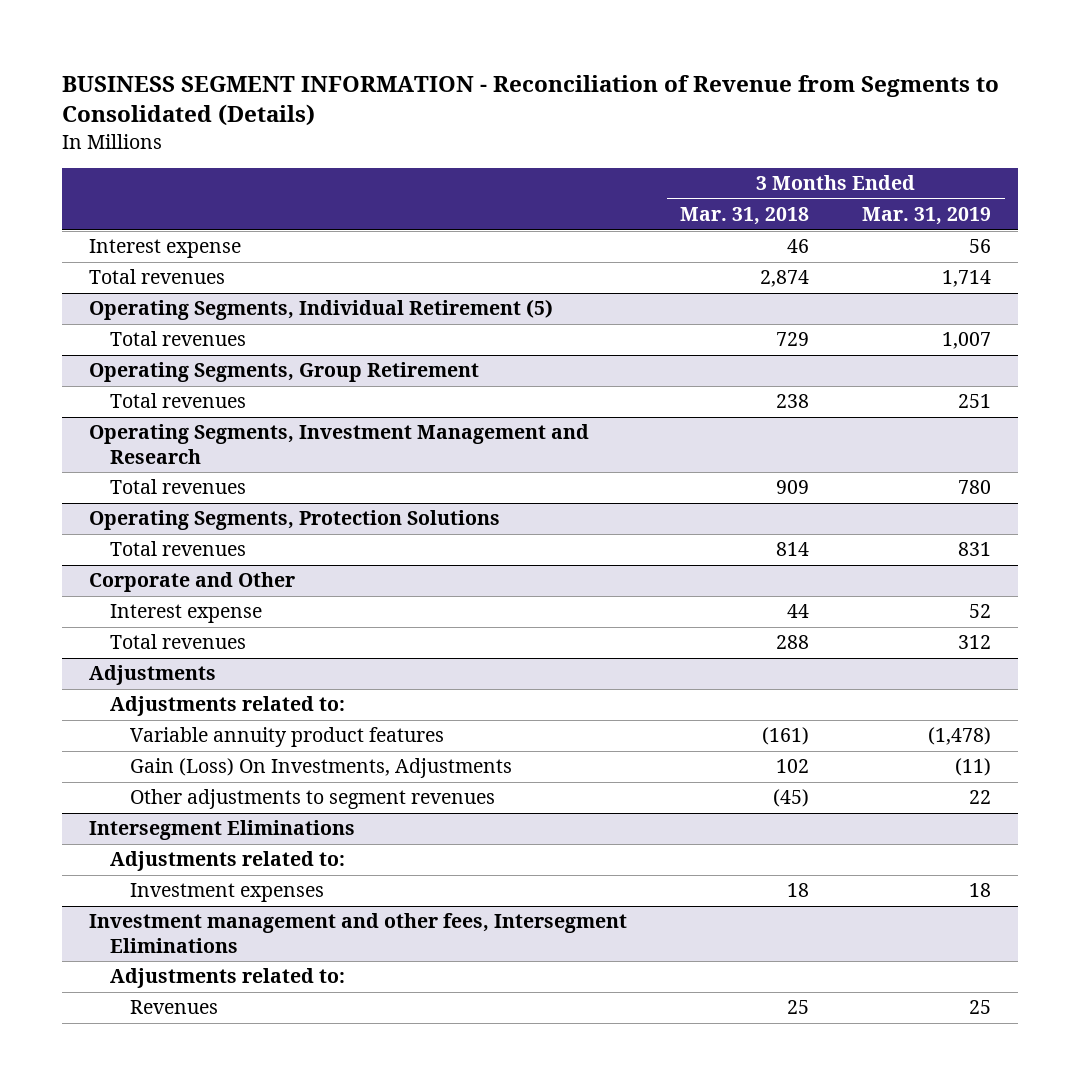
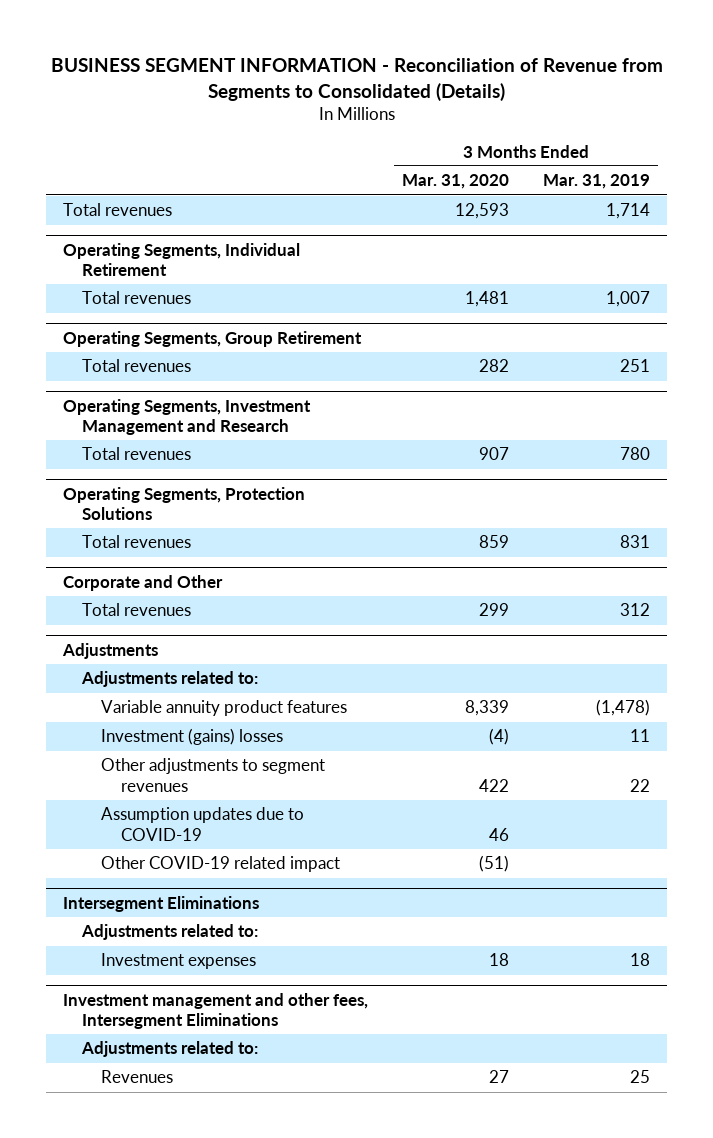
[680,207,810,226] Mar. 31, 2018 -> none
none -> [402,174,510,190] Mar. 31, 2020
[88,239,241,259] Interest expense -> none
[88,299,553,321] Operating Segments, Individual Retirement (5) -> [63,242,301,276] Operating Segments, Individual Retirement
[109,604,262,624] Interest expense -> none
[130,758,513,779] Gain (Loss) On Investments, Adjustments -> [101,728,284,746] Investment (gains) losses
[955,758,992,777] (11) -> [629,729,650,743] 11
none -> [101,807,305,841] Assumption updates due to COVID-19
none -> [101,856,341,873] Other COVID-19 related impact

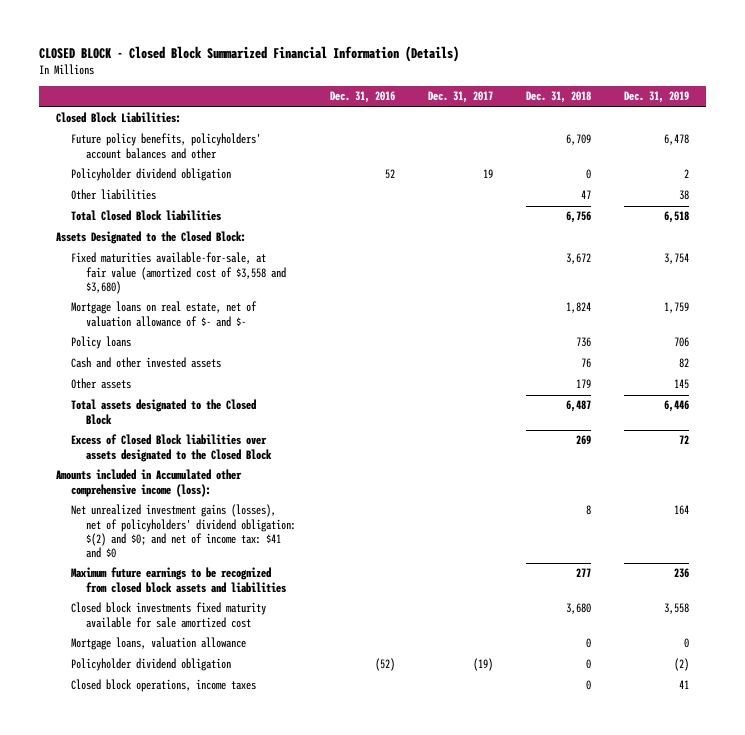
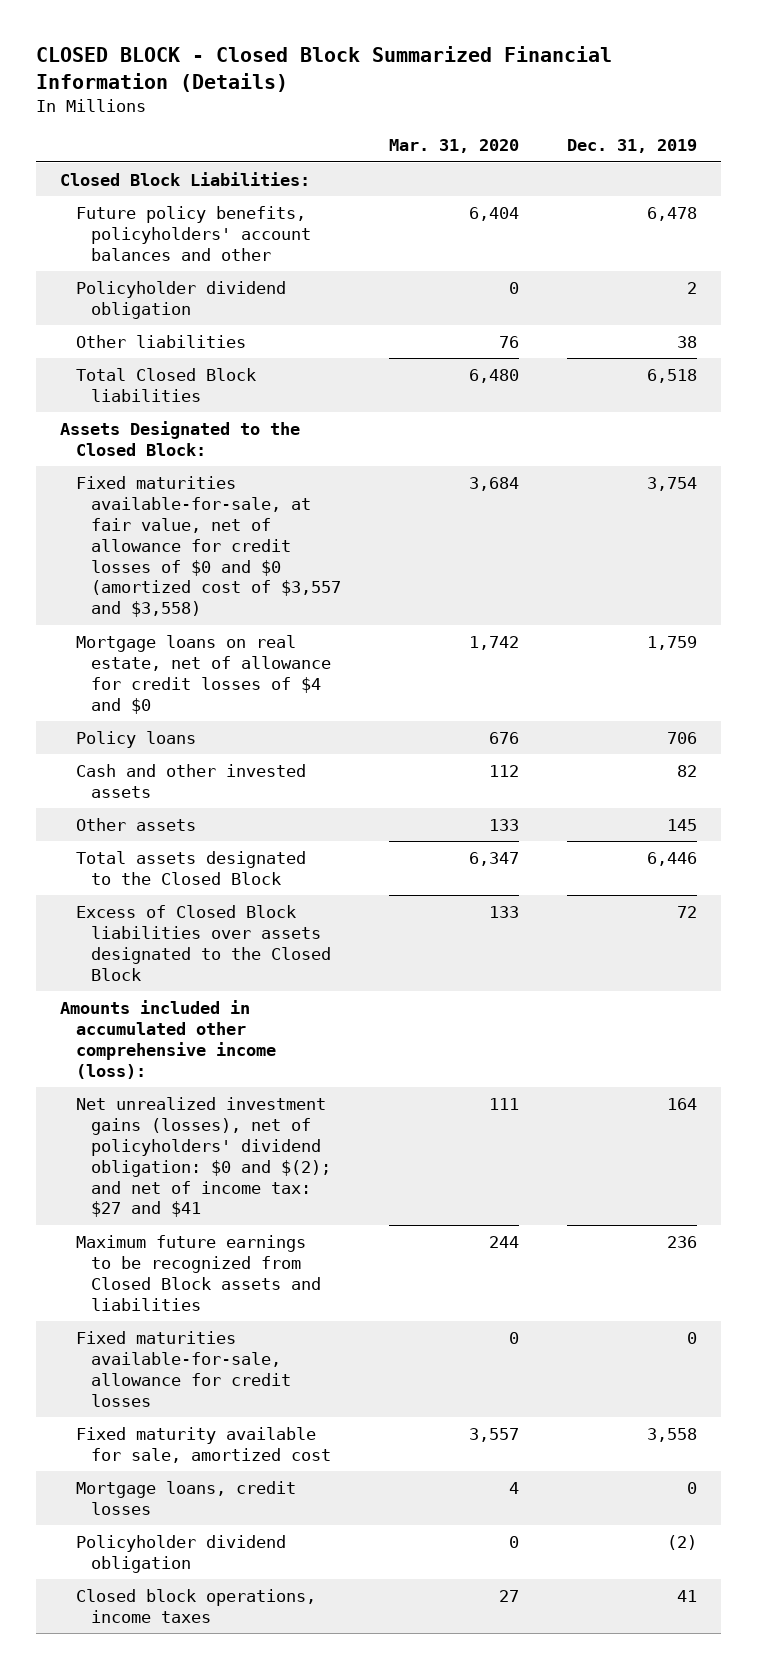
[329,91,395,104] Dec. 31, 2016 -> none
[427,91,493,104] Dec. 31, 2017 -> none
[526,91,592,104] Dec. 31, 2018 -> none
none -> [389,139,520,154] Mar. 31, 2020
[71,252,287,294] Fixed maturities available-for-sale, at fair value (amortized cost of $3,558 and $3,680) -> [75,475,341,618] Fixed maturities available-for-sale, at fair value, net of allowance for credit losses of $0 and $0 (amortized cost of $3,557 and $3,558)
[71,301,258,327] Mortgage loans on real estate, net of valuation allowance of $- and $- -> [75,634,331,714] Mortgage loans on real estate, net of allowance for credit losses of $4 and $0
[71,637,247,651] Mortgage loans, valuation allowance -> none
[55,469,242,497] Amounts included in Accumulated other comprehensive income (loss): -> [60,999,276,1079] Amounts included in accumulated other comprehensive income (loss):
[71,504,297,558] Net unrealized investment gains (losses), net of policyholders' dividend obligation: $(2) and $0; and net of income tax: $41 and $0 -> [75,1096,331,1218] Net unrealized investment gains (losses), net of policyholders' dividend obligation: $0 and $(2); and net of income tax: $27 and $41
[71,567,287,593] Maximum future earnings to be recognized from closed block assets and liabilities -> [75,1234,321,1311] Maximum future earnings to be recognized from Closed Block assets and liabilities
none -> [75,1330,291,1407] Fixed maturities available-for-sale, allowance for credit losses
[71,602,267,628] Closed block investments fixed maturity available for sale amortized cost -> [75,1426,331,1463] Fixed maturity available for sale, amortized cost
none -> [75,1480,296,1515] Mortgage loans, credit losses

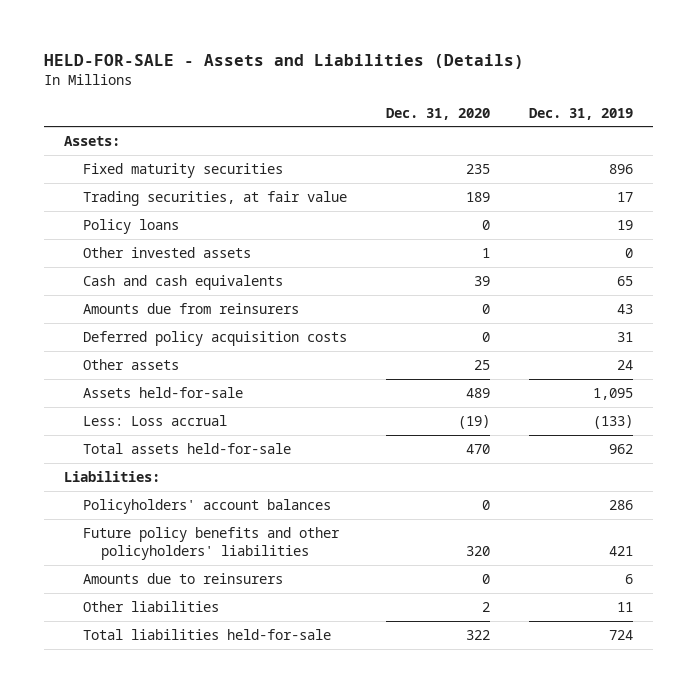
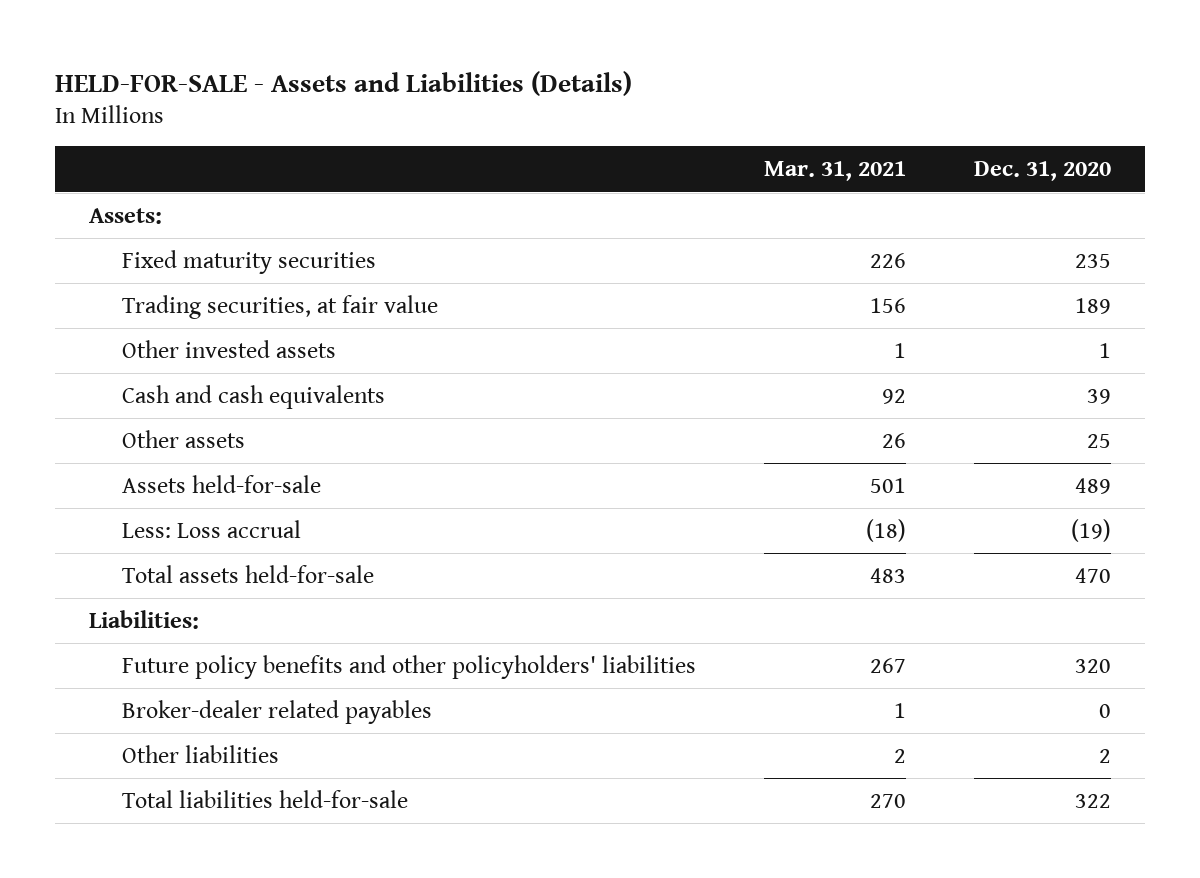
[529,107,634,120] Dec. 31, 2019 -> none
none -> [763,161,906,182] Mar. 31, 2021
[82,218,179,234] Policy loans -> none
[82,302,299,314] Amounts due from reinsurers -> none
[82,330,347,346] Deferred policy acquisition costs -> none
[82,498,331,514] Policyholders' account balances -> none
[82,572,283,584] Amounts due to reinsurers -> none
none -> [121,699,432,724] Broker-dealer related payables

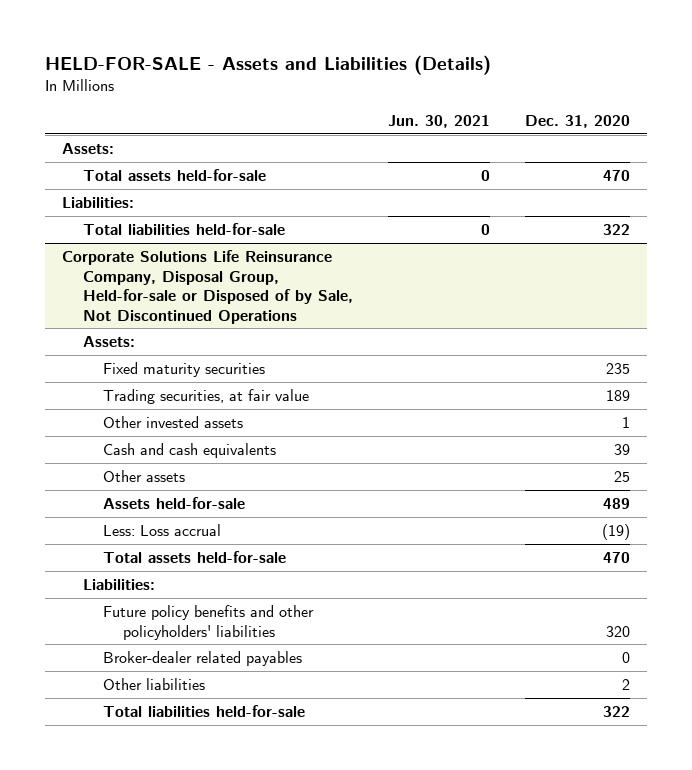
[763,161,906,182] Mar. 31, 2021 -> none
none -> [387,115,490,129] Jun. 30, 2021
none -> [82,168,266,181] Total assets held-for-sale
none -> [62,196,135,208] Liabilities:
none -> [82,222,285,235] Total liabilities held-for-sale
none -> [62,249,353,324] Corporate Solutions Life Reinsurance Company, Disposal Group, Held-for-sale or Disposed of by Sale, Not Discontinued Operations
none -> [82,335,135,347] Assets:

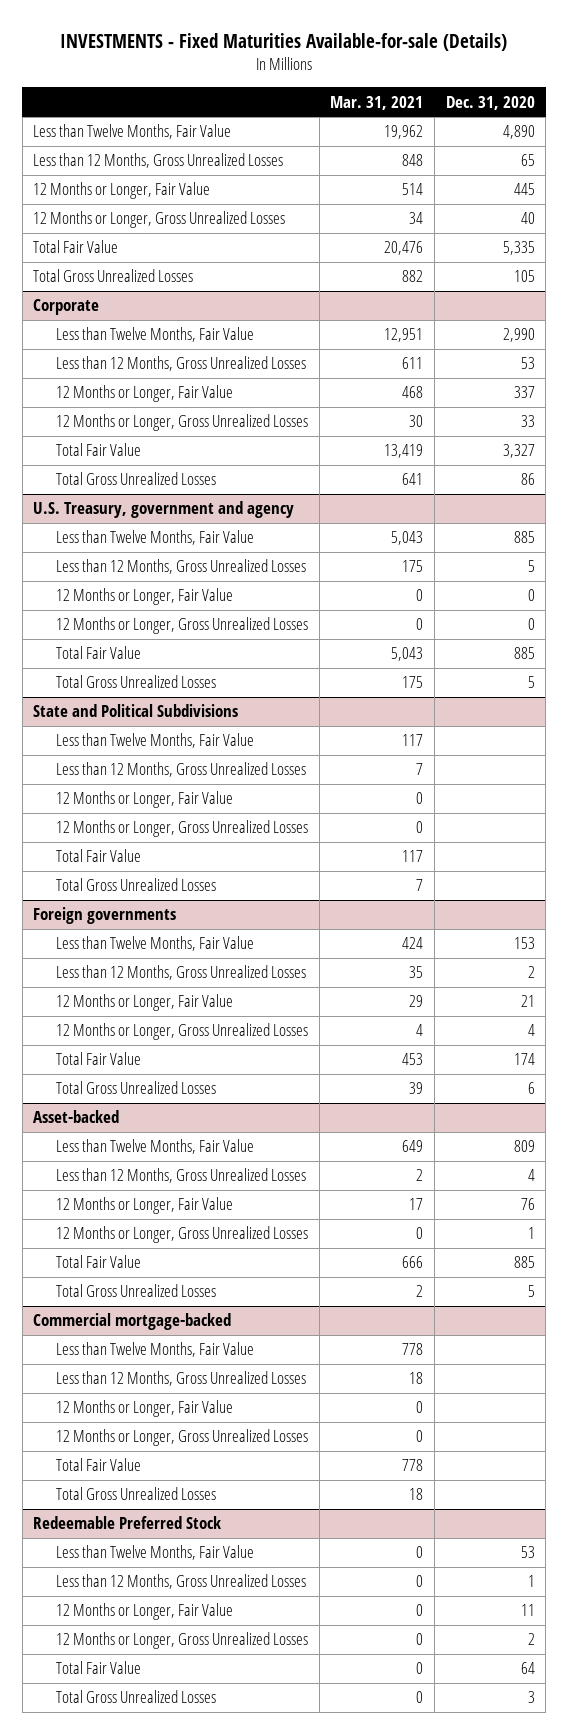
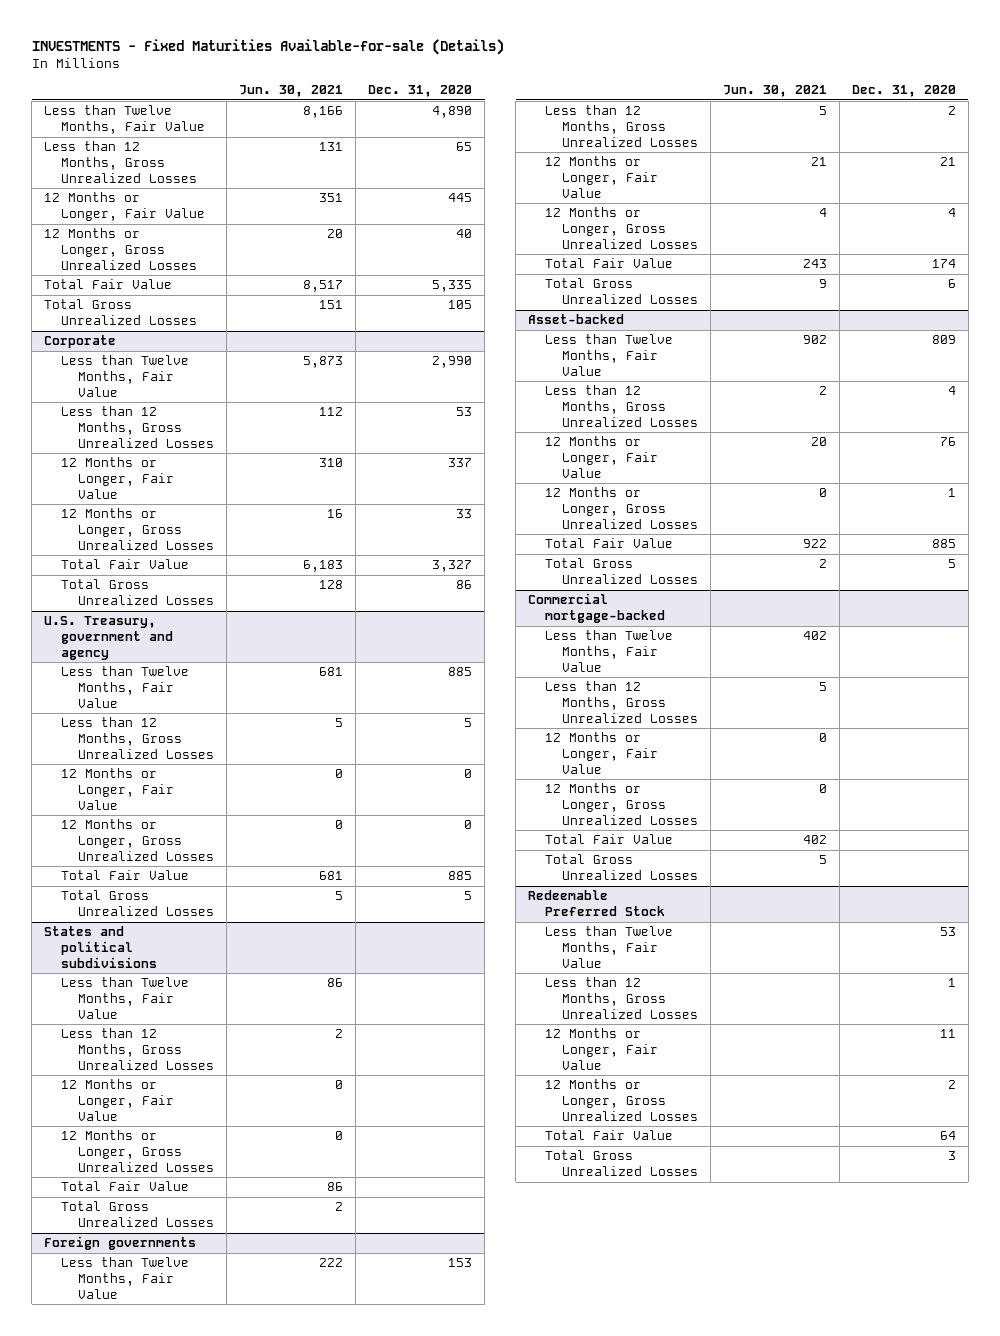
[330,95,424,110] Mar. 31, 2021 -> none
none -> [239,85,344,98] Jun. 30, 2021
[33,704,239,718] State and Political Subdivisions -> [44,926,158,968] States and political subdivisions

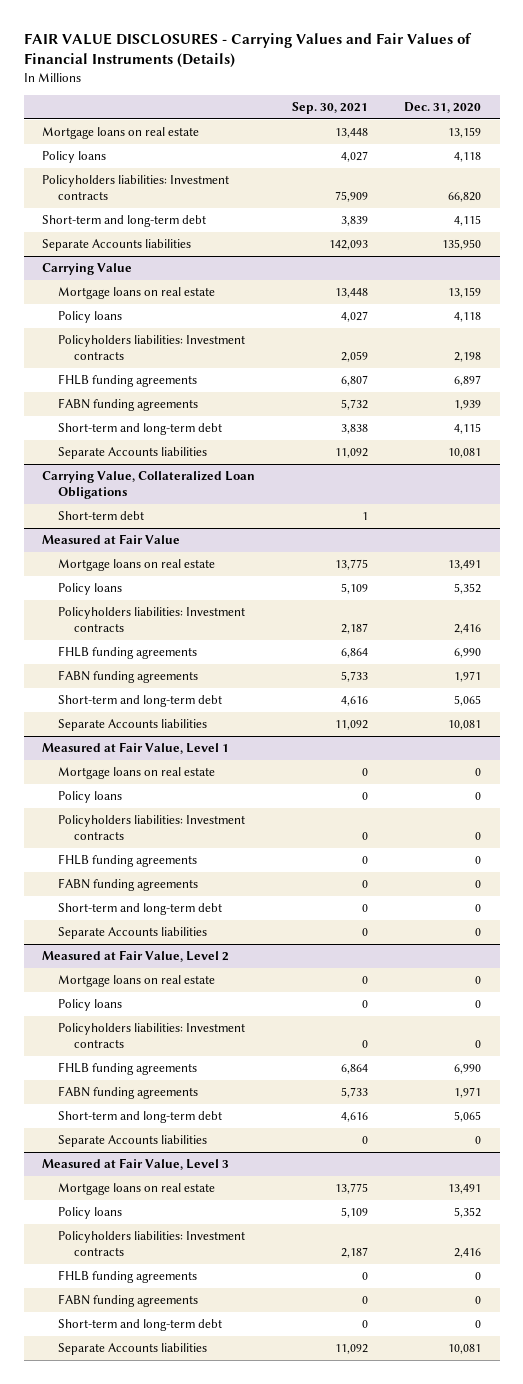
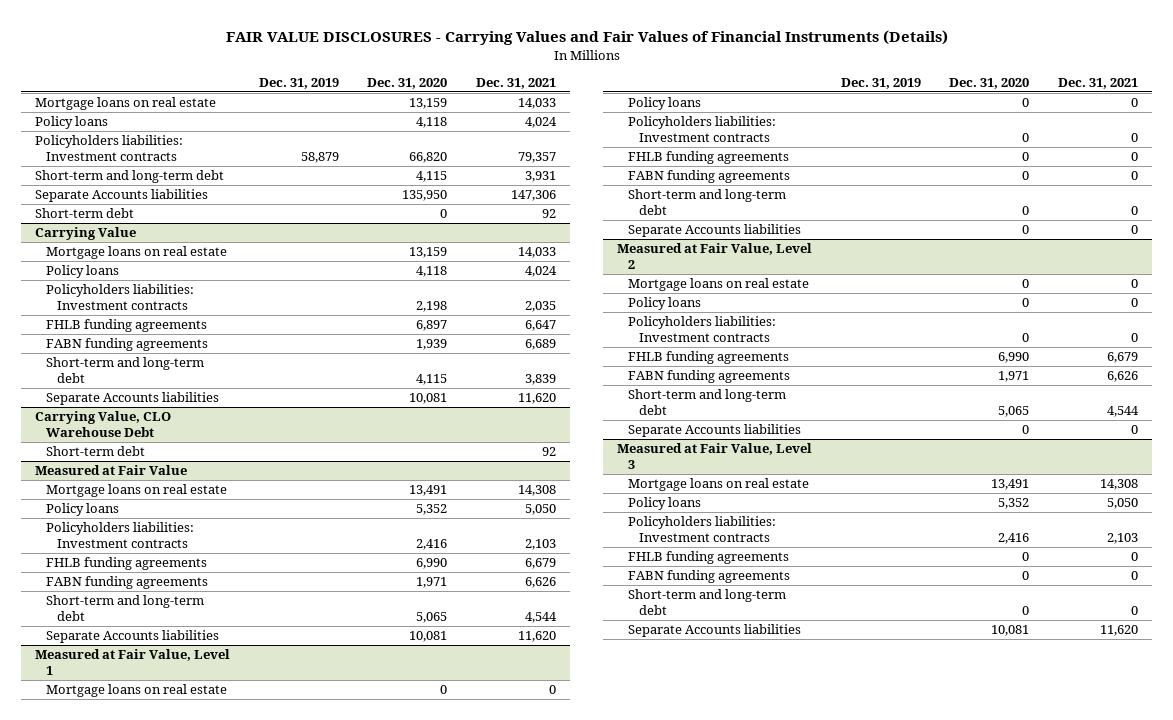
[291,101,368,114] Sep. 30, 2021 -> none
none -> [258,78,339,90] Dec. 31, 2019
none -> [475,78,556,90] Dec. 31, 2021
none -> [35,208,135,219] Short-term debt
[41,471,255,499] Carrying Value, Collateralized Loan Obligations -> none
none -> [35,411,172,438] Carrying Value, CLO Warehouse Debt

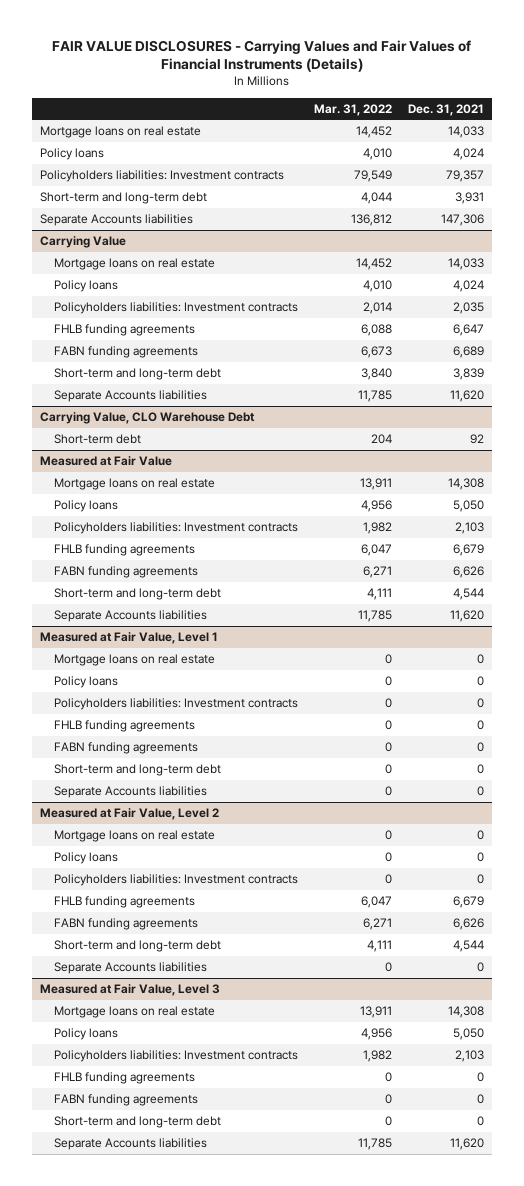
[258,78,339,90] Dec. 31, 2019 -> none
[367,78,448,90] Dec. 31, 2020 -> none
none -> [314,103,393,116] Mar. 31, 2022
[35,208,135,219] Short-term debt -> none

